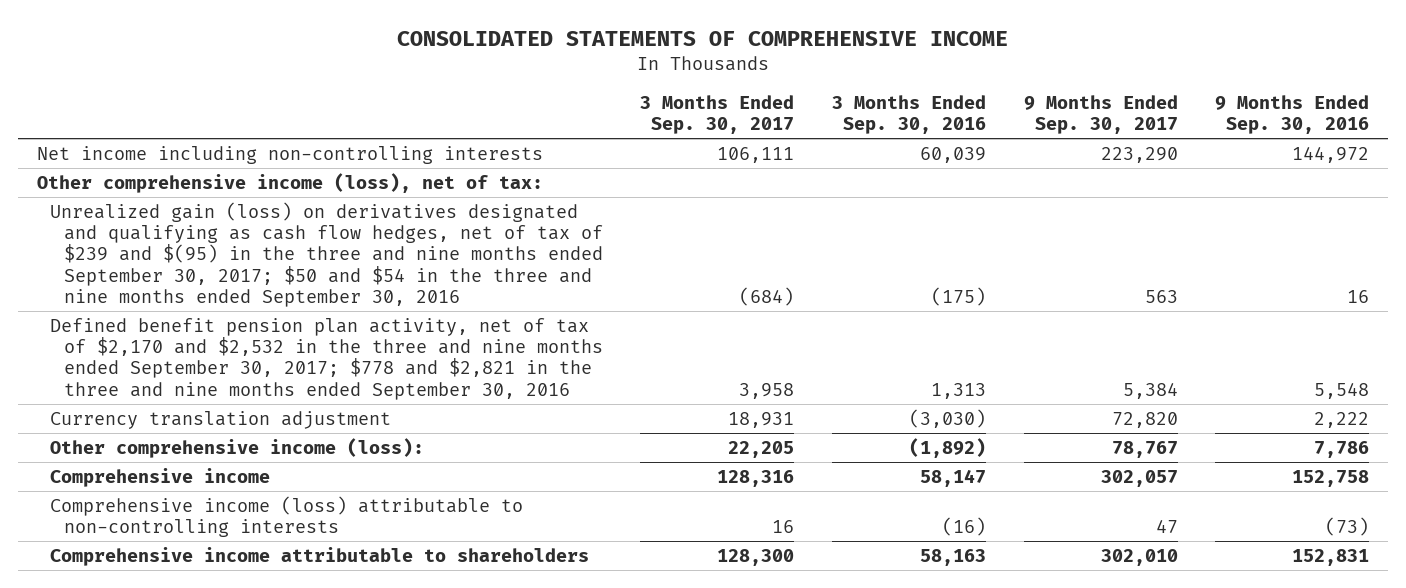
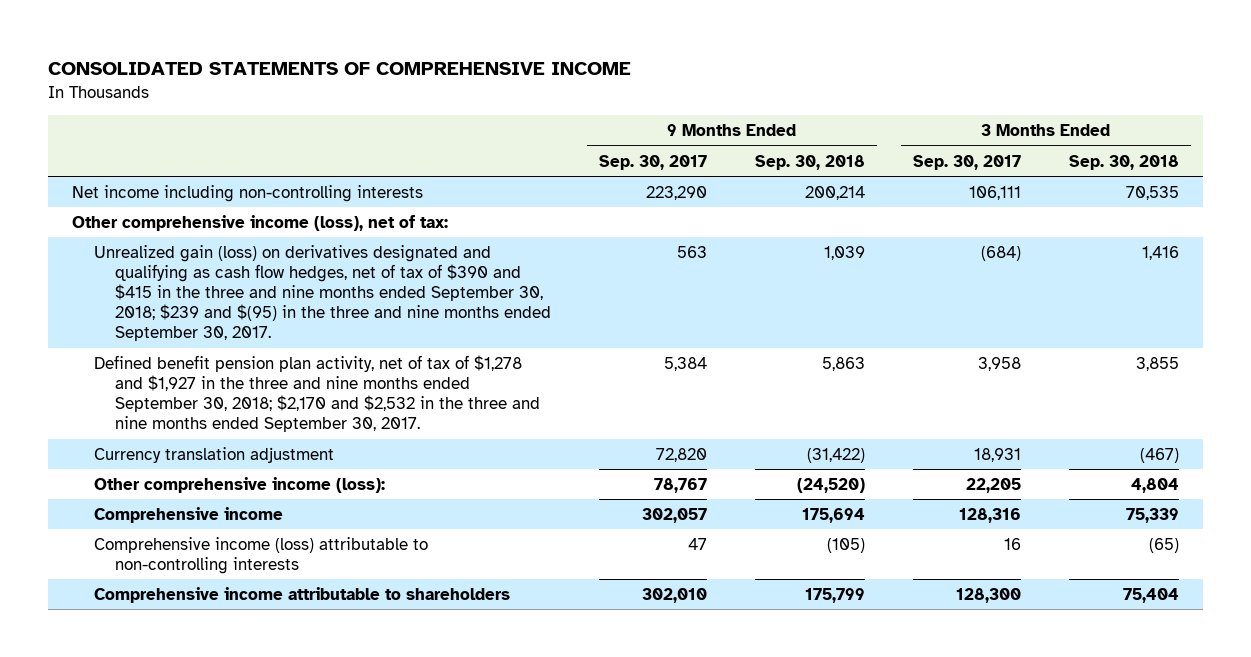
[832,94,987,135] 3 Months Ended Sep. 30, 2016 -> none
[1215,94,1370,135] 9 Months Ended Sep. 30, 2016 -> none
none -> [755,154,866,170] Sep. 30, 2018
none -> [1069,154,1180,170] Sep. 30, 2018
[50,201,603,308] Unrealized gain (loss) on derivatives designated and qualifying as cash flow hedges, net of tax of $239 and $(95) in the three and nine months ended September 30, 2017; $50 and $54 in the three and nine months ended September 30, 2016 -> [93,245,552,342] Unrealized gain (loss) on derivatives designated and qualifying as cash flow hedges, net of tax of $390 and $415 in the three and nine months ended September 30, 2018; $239 and $(95) in the three and nine months ended September 30, 2017.
[50,317,603,400] Defined benefit pension plan activity, net of tax of $2,170 and $2,532 in the three and nine months ended September 30, 2017; $778 and $2,821 in the three and nine months ended September 30, 2016 -> [93,355,541,433] Defined benefit pension plan activity, net of tax of $1,278 and $1,927 in the three and nine months ended September 30, 2018; $2,170 and $2,532 in the three and nine months ended September 30, 2017.

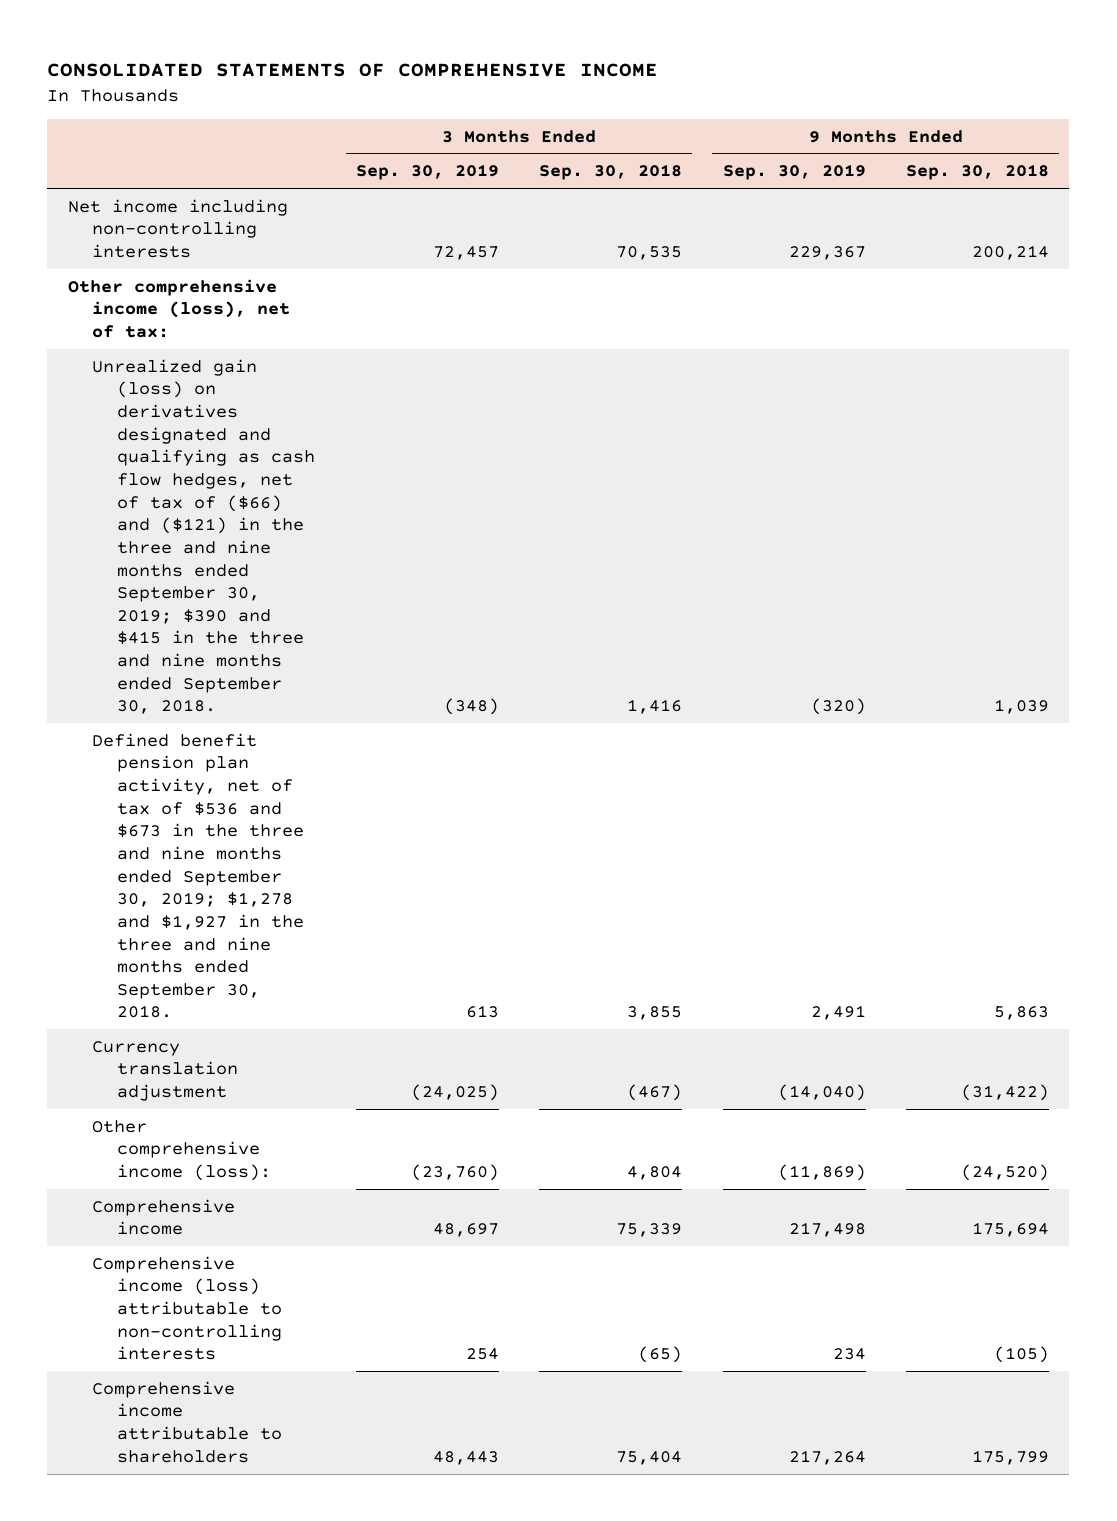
[599,154,708,170] Sep. 30, 2017 -> none
[913,154,1022,170] Sep. 30, 2017 -> none
none -> [355,164,499,181] Sep. 30, 2019
none -> [722,164,866,181] Sep. 30, 2019
[93,245,552,342] Unrealized gain (loss) on derivatives designated and qualifying as cash flow hedges, net of tax of $390 and $415 in the three and nine months ended September 30, 2018; $239 and $(95) in the three and nine months ended September 30, 2017. -> [92,358,316,715] Unrealized gain (loss) on derivatives designated and qualifying as cash flow hedges, net of tax of ($66) and ($121) in the three and nine months ended September 30, 2019; $390 and $415 in the three and nine months ended September 30, 2018.
[93,355,541,433] Defined benefit pension plan activity, net of tax of $1,278 and $1,927 in the three and nine months ended September 30, 2018; $2,170 and $2,532 in the three and nine months ended September 30, 2017. -> [92,732,305,1019] Defined benefit pension plan activity, net of tax of $536 and $673 in the three and nine months ended September 30, 2019; $1,278 and $1,927 in the three and nine months ended September 30, 2018.

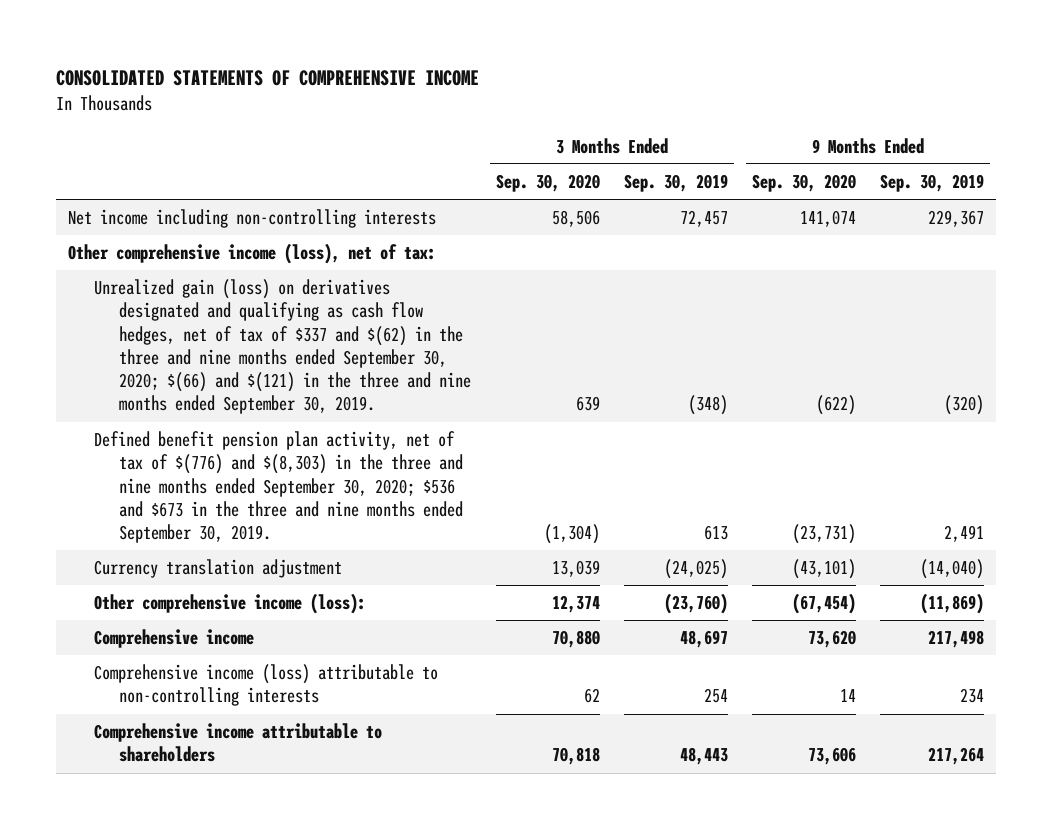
[539,164,683,181] Sep. 30, 2018 -> none
[905,164,1049,181] Sep. 30, 2018 -> none
none -> [495,174,600,193] Sep. 30, 2020
none -> [752,174,857,193] Sep. 30, 2020
[92,358,316,715] Unrealized gain (loss) on derivatives designated and qualifying as cash flow hedges, net of tax of ($66) and ($121) in the three and nine months ended September 30, 2019; $390 and $415 in the three and nine months ended September 30, 2018. -> [93,279,472,415] Unrealized gain (loss) on derivatives designated and qualifying as cash flow hedges, net of tax of $337 and $(62) in the three and nine months ended September 30, 2020; $(66) and $(121) in the three and nine months ended September 30, 2019.
[92,732,305,1019] Defined benefit pension plan activity, net of tax of $536 and $673 in the three and nine months ended September 30, 2019; $1,278 and $1,927 in the three and nine months ended September 30, 2018. -> [93,431,464,544] Defined benefit pension plan activity, net of tax of $(776) and $(8,303) in the three and nine months ended September 30, 2020; $536 and $673 in the three and nine months ended September 30, 2019.

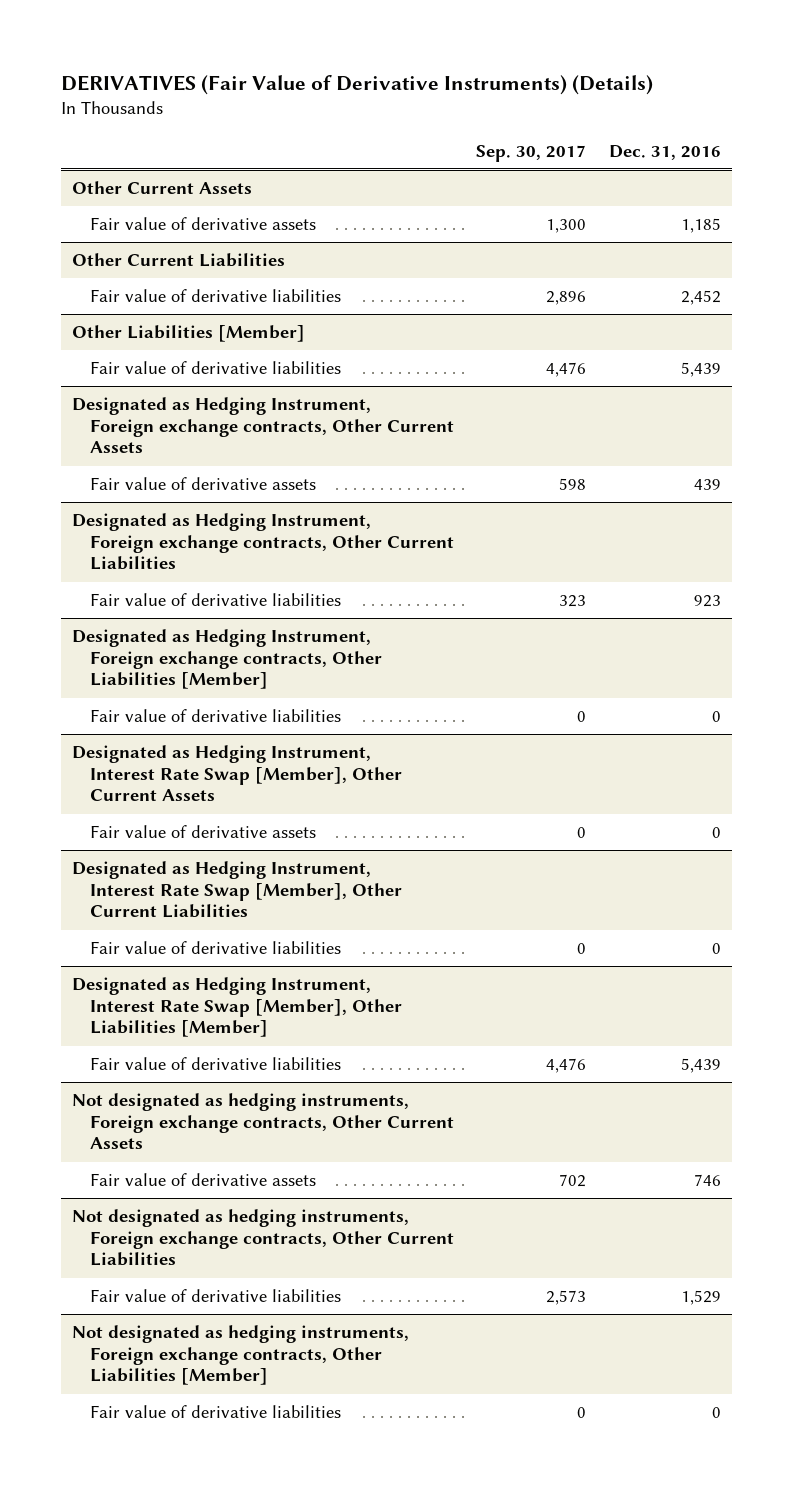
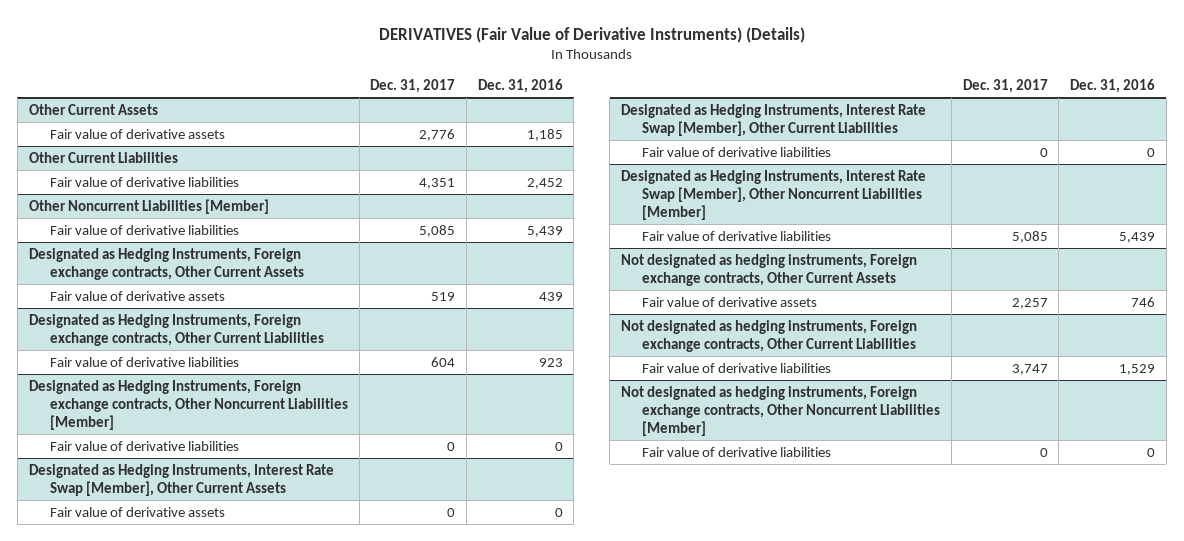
[476,144,587,162] Sep. 30, 2017 -> none
none -> [370,79,456,94] Dec. 31, 2017
[72,325,306,343] Other Liabilities [Member] -> [28,198,269,214] Other Noncurrent Liabilities [Member]
[72,397,454,454] Designated as Hedging Instrument, Foreign exchange contracts, Other Current Assets -> [28,247,304,280] Designated as Hedging Instruments, Foreign exchange contracts, Other Current Assets
[72,513,454,571] Designated as Hedging Instrument, Foreign exchange contracts, Other Current Liabilities -> [28,313,324,346] Designated as Hedging Instruments, Foreign exchange contracts, Other Current Liabilities
[72,629,382,690] Designated as Hedging Instrument, Foreign exchange contracts, Other Liabilities [Member] -> [28,379,348,430] Designated as Hedging Instruments, Foreign exchange contracts, Other Noncurrent Liabilities [Member]
[72,745,402,802] Designated as Hedging Instrument, Interest Rate Swap [Member], Other Current Assets -> [28,463,334,496] Designated as Hedging Instruments, Interest Rate Swap [Member], Other Current Assets
[72,861,402,919] Designated as Hedging Instrument, Interest Rate Swap [Member], Other Current Liabilities -> [621,103,927,136] Designated as Hedging Instruments, Interest Rate Swap [Member], Other Current Liabilities
[72,977,402,1038] Designated as Hedging Instrument, Interest Rate Swap [Member], Other Liabilities [Member] -> [621,169,927,220] Designated as Hedging Instruments, Interest Rate Swap [Member], Other Noncurrent Liabilities [Member]
[72,1325,410,1386] Not designated as hedging instruments, Foreign exchange contracts, Other Liabilities [Member] -> [621,385,941,436] Not designated as hedging instruments, Foreign exchange contracts, Other Noncurrent Liabilities [Member]

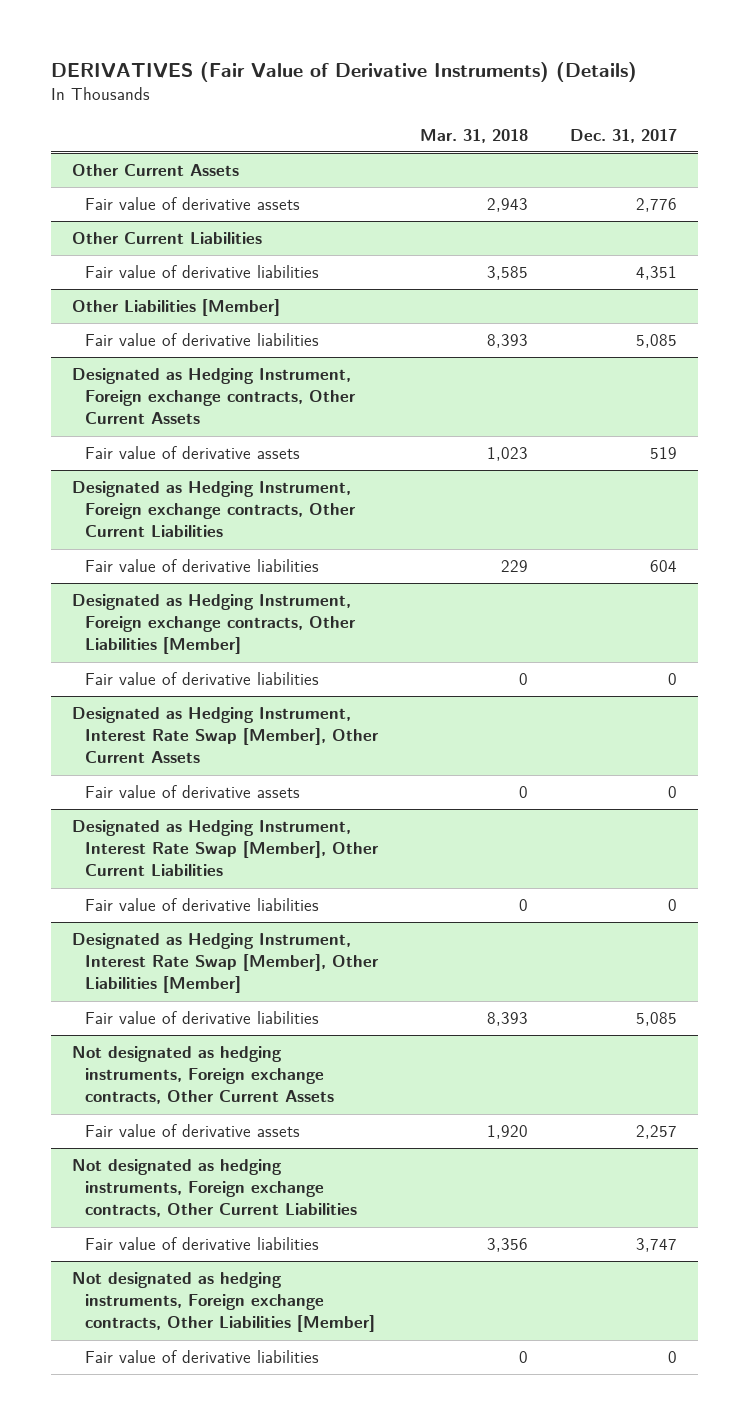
[477,79,563,94] Dec. 31, 2016 -> none
none -> [420,128,529,143] Mar. 31, 2018
[28,198,269,214] Other Noncurrent Liabilities [Member] -> [71,299,280,317] Other Liabilities [Member]
[28,247,304,280] Designated as Hedging Instruments, Foreign exchange contracts, Other Current Assets -> [71,368,357,425] Designated as Hedging Instrument, Foreign exchange contracts, Other Current Assets
[28,313,324,346] Designated as Hedging Instruments, Foreign exchange contracts, Other Current Liabilities -> [71,481,357,538] Designated as Hedging Instrument, Foreign exchange contracts, Other Current Liabilities
[28,379,348,430] Designated as Hedging Instruments, Foreign exchange contracts, Other Noncurrent Liabilities [Member] -> [71,594,357,655] Designated as Hedging Instrument, Foreign exchange contracts, Other Liabilities [Member]
[28,463,334,496] Designated as Hedging Instruments, Interest Rate Swap [Member], Other Current Assets -> [71,707,380,764] Designated as Hedging Instrument, Interest Rate Swap [Member], Other Current Assets
[621,103,927,136] Designated as Hedging Instruments, Interest Rate Swap [Member], Other Current Liabilities -> [71,820,380,877] Designated as Hedging Instrument, Interest Rate Swap [Member], Other Current Liabilities
[621,169,927,220] Designated as Hedging Instruments, Interest Rate Swap [Member], Other Noncurrent Liabilities [Member] -> [71,933,380,994] Designated as Hedging Instrument, Interest Rate Swap [Member], Other Liabilities [Member]
[621,385,941,436] Not designated as hedging instruments, Foreign exchange contracts, Other Noncurrent Liabilities [Member] -> [71,1272,376,1333] Not designated as hedging instruments, Foreign exchange contracts, Other Liabilities [Member]

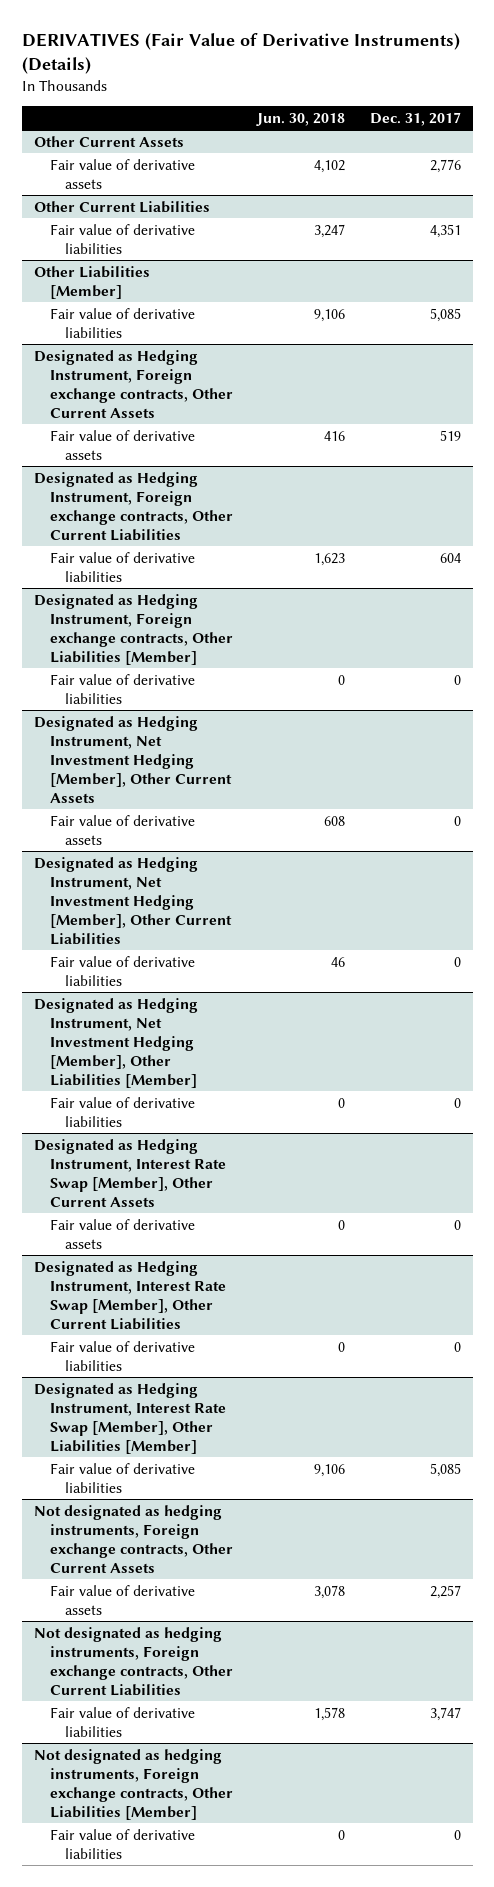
[420,128,529,143] Mar. 31, 2018 -> none
none -> [256,112,346,126] Jun. 30, 2018
none -> [33,715,232,803] Designated as Hedging Instrument, Net Investment Hedging [Member], Other Current Assets
none -> [49,814,195,845] Fair value of derivative assets
none -> [33,856,232,945] Designated as Hedging Instrument, Net Investment Hedging [Member], Other Current Liabilities
none -> [49,955,195,986] Fair value of derivative liabilities
none -> [33,997,198,1088] Designated as Hedging Instrument, Net Investment Hedging [Member], Other Liabilities [Member]
none -> [49,1096,195,1127] Fair value of derivative liabilities

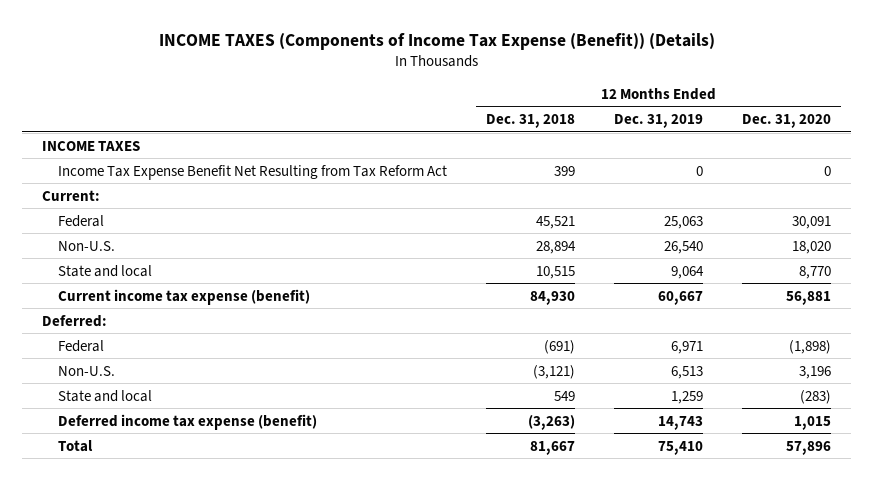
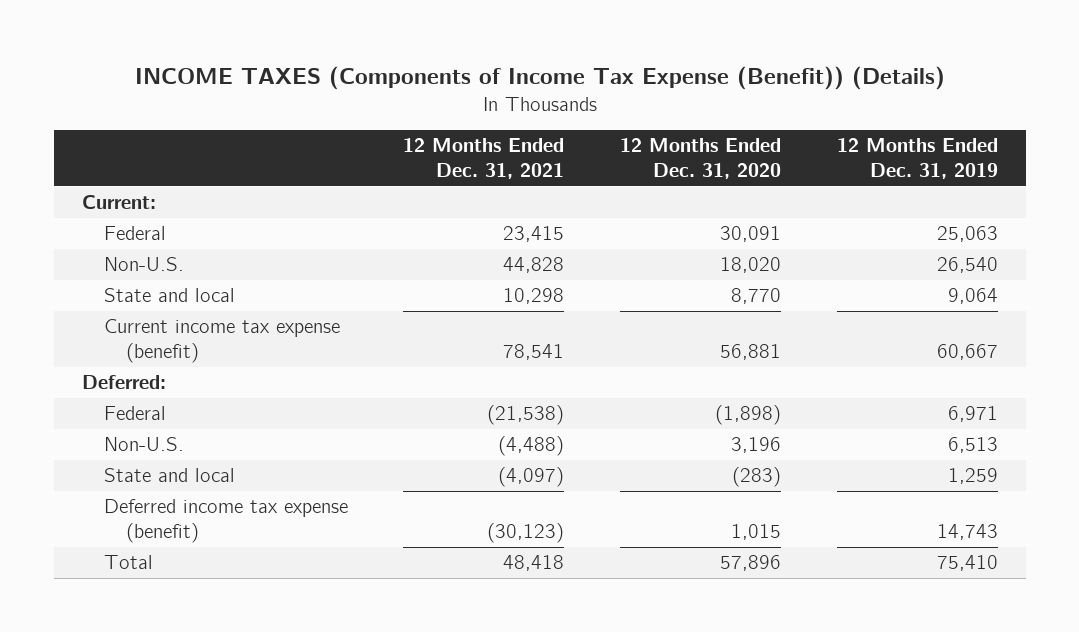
[486,114,576,129] Dec. 31, 2018 -> none
none -> [403,138,565,180] 12 Months Ended Dec. 31, 2021
[41,140,140,151] INCOME TAXES -> none
[57,164,447,180] Income Tax Expense Benefit Net Resulting from Tax Reform Act -> none

